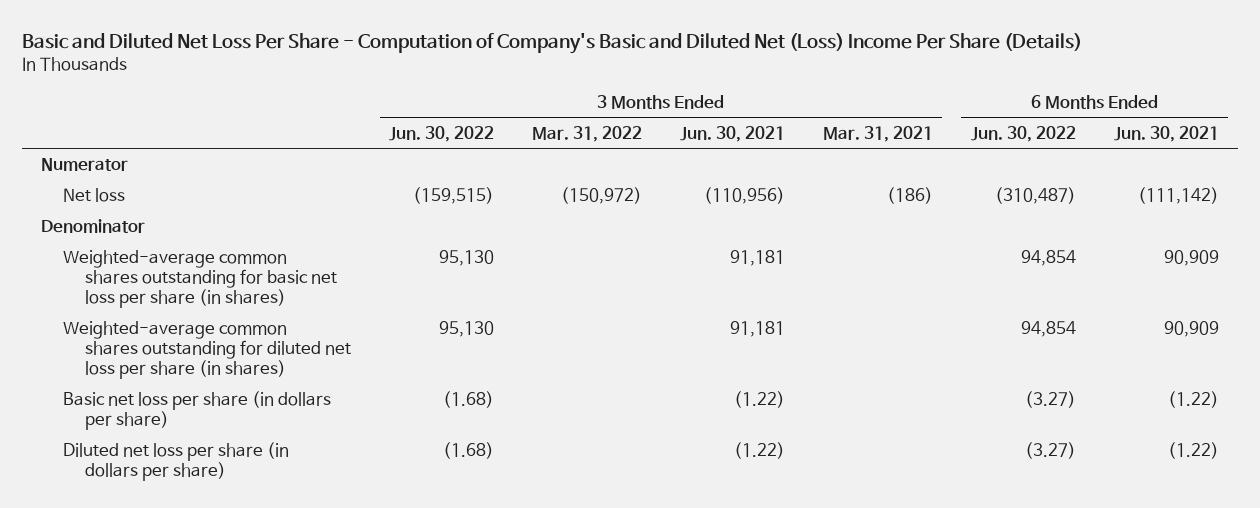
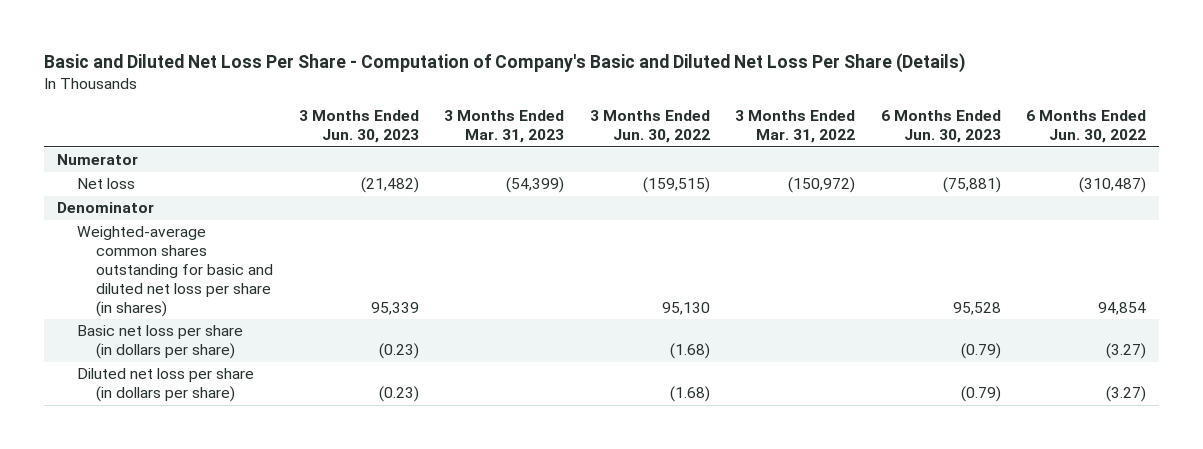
[22,32,1083,54] Basic and Diluted Net Loss Per Share - Computation of Company's Basic and Diluted Net (Loss) Income Per Share (Details) -> [43,52,965,73] Basic and Diluted Net Loss Per Share - Computation of Company's Basic and Diluted Net Loss Per Share (Details)
[679,125,785,142] Jun. 30, 2021 -> none
[822,125,933,142] Mar. 31, 2021 -> none
[1113,125,1219,142] Jun. 30, 2021 -> none
none -> [298,110,419,144] 3 Months Ended Jun. 30, 2023
none -> [444,110,565,144] 3 Months Ended Mar. 31, 2023
none -> [880,110,1001,144] 6 Months Ended Jun. 30, 2023
[63,321,352,380] Weighted-average common shares outstanding for diluted net loss per share (in shares) -> none
[63,250,338,309] Weighted-average common shares outstanding for basic net loss per share (in shares) -> [76,226,274,317] Weighted-average common shares outstanding for basic and diluted net loss per share (in shares)

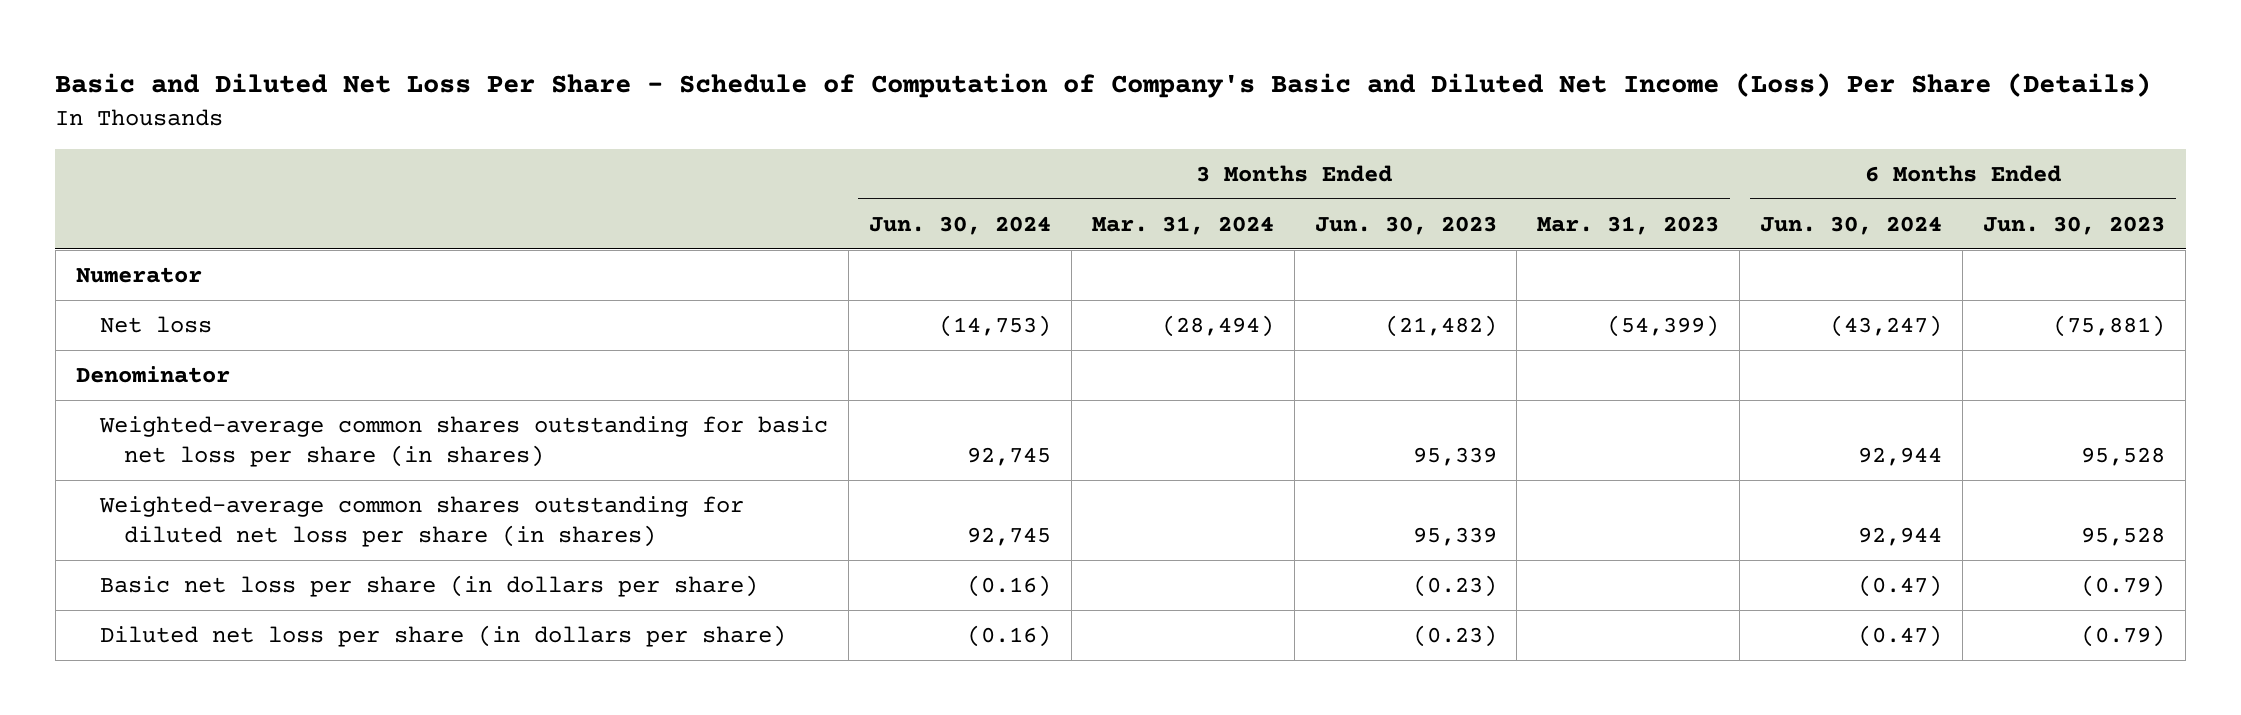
[43,52,965,73] Basic and Diluted Net Loss Per Share - Computation of Company's Basic and Diluted Net Loss Per Share (Details) -> [55,73,2152,99] Basic and Diluted Net Loss Per Share - Schedule of Computation of Company's Basic and Diluted Net Income (Loss) Per Share (Details)
[589,110,710,144] 3 Months Ended Jun. 30, 2022 -> none
[735,110,856,144] 3 Months Ended Mar. 31, 2022 -> none
[1026,110,1147,144] 6 Months Ended Jun. 30, 2022 -> none
none -> [868,215,1051,235] Jun. 30, 2024
none -> [1091,215,1274,235] Mar. 31, 2024
none -> [1760,215,1943,235] Jun. 30, 2024
[76,226,274,317] Weighted-average common shares outstanding for basic and diluted net loss per share (in shares) -> [98,415,828,468] Weighted-average common shares outstanding for basic net loss per share (in shares)
none -> [98,495,744,548] Weighted-average common shares outstanding for diluted net loss per share (in shares)

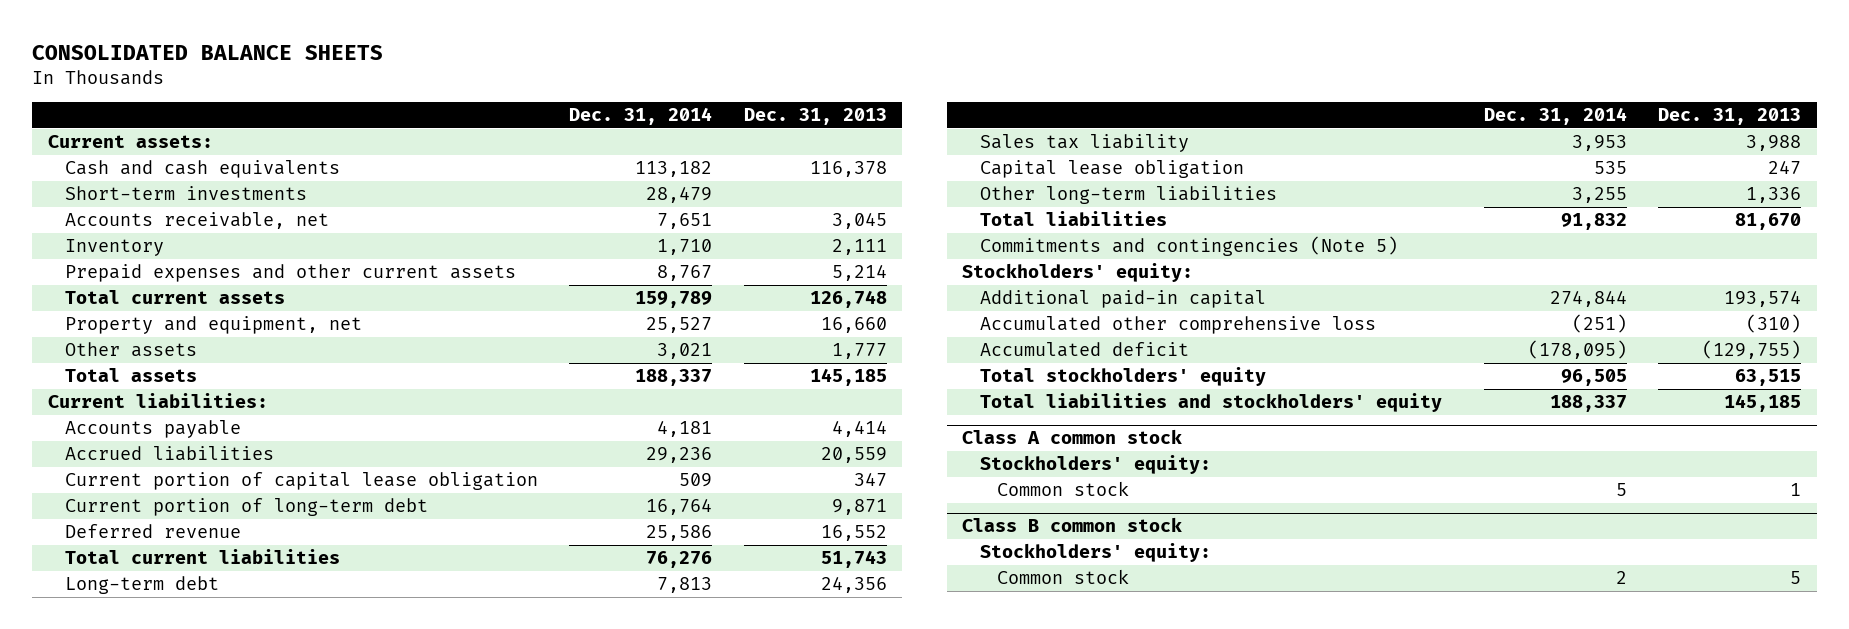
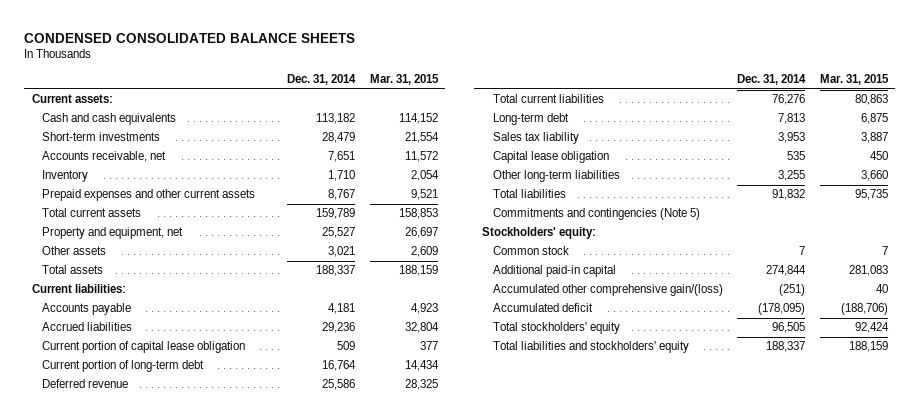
[32,45,384,61] CONSOLIDATED BALANCE SHEETS -> [24,32,356,43] CONDENSED CONSOLIDATED BALANCE SHEETS
[743,108,887,126] Dec. 31, 2013 -> none
none -> [369,74,439,86] Mar. 31, 2015
none -> [492,246,569,256] Common stock
[979,316,1376,335] Accumulated other comprehensive loss -> [492,284,723,297] Accumulated other comprehensive gain/(loss)
[962,429,1183,445] Class A common stock -> none
[979,455,1211,475] Stockholders' equity: -> none
[996,481,1129,497] Common stock -> none
[962,517,1183,533] Class B common stock -> none
[979,543,1211,563] Stockholders' equity: -> none
[996,569,1129,585] Common stock -> none

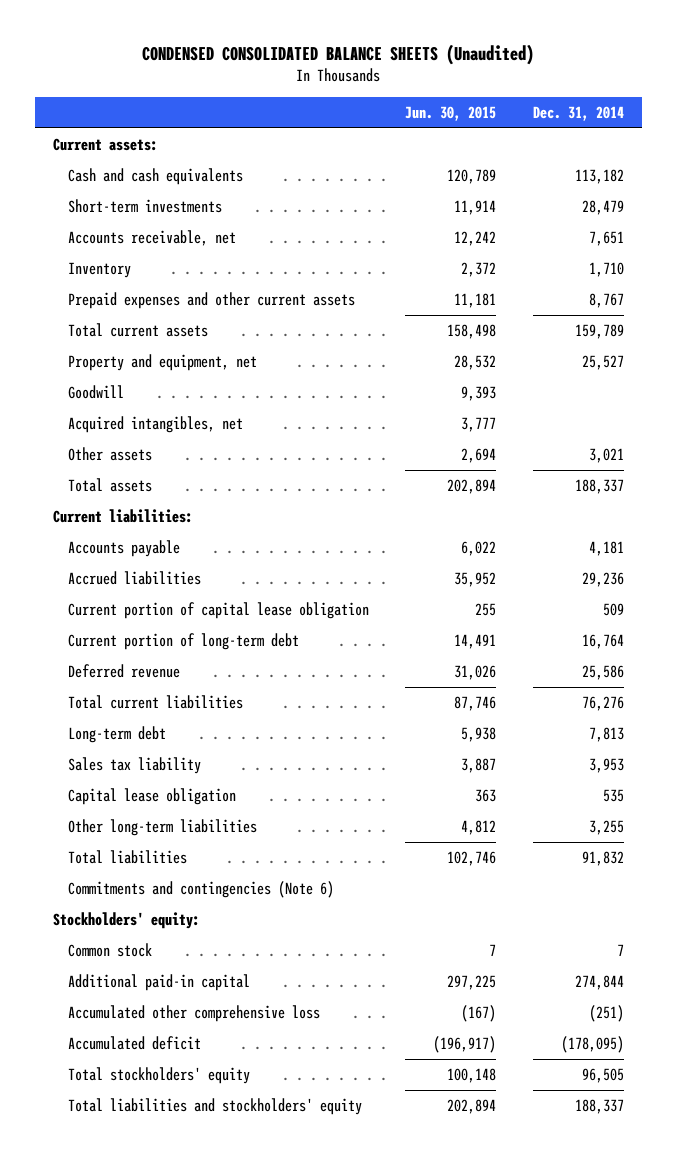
[24,32,356,43] CONDENSED CONSOLIDATED BALANCE SHEETS -> [142,43,535,65] CONDENSED CONSOLIDATED BALANCE SHEETS (Unaudited)
[369,74,439,86] Mar. 31, 2015 -> none
none -> [405,106,497,122] Jun. 30, 2015
none -> [68,384,125,399] Goodwill
none -> [68,415,244,433] Acquired intangibles, net
[492,208,700,221] Commitments and contingencies (Note 5) -> [68,880,335,898] Commitments and contingencies (Note 6)
[492,284,723,297] Accumulated other comprehensive gain/(loss) -> [68,1004,321,1022] Accumulated other comprehensive loss

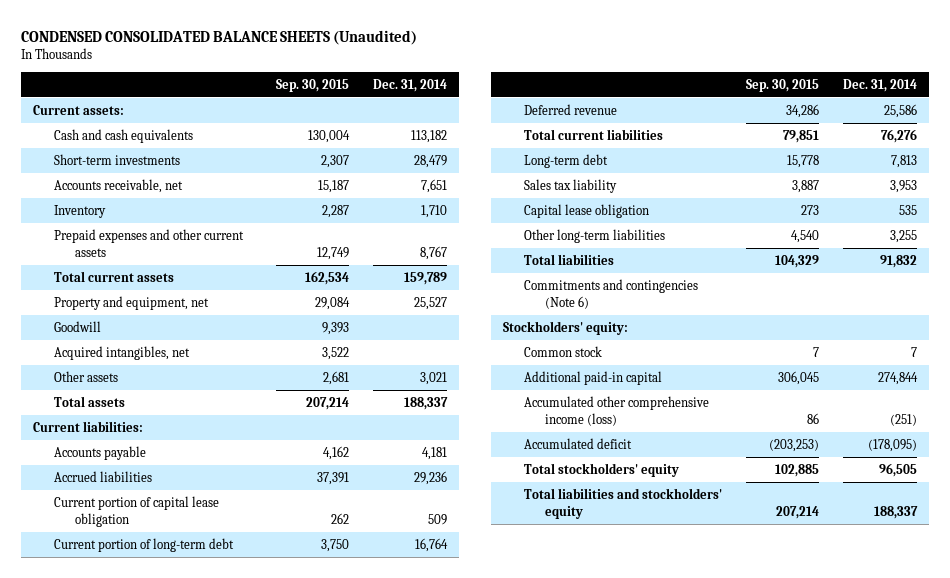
[405,106,497,122] Jun. 30, 2015 -> none
none -> [276,78,350,92] Sep. 30, 2015
[68,1004,321,1022] Accumulated other comprehensive loss -> [524,395,710,426] Accumulated other comprehensive income (loss)

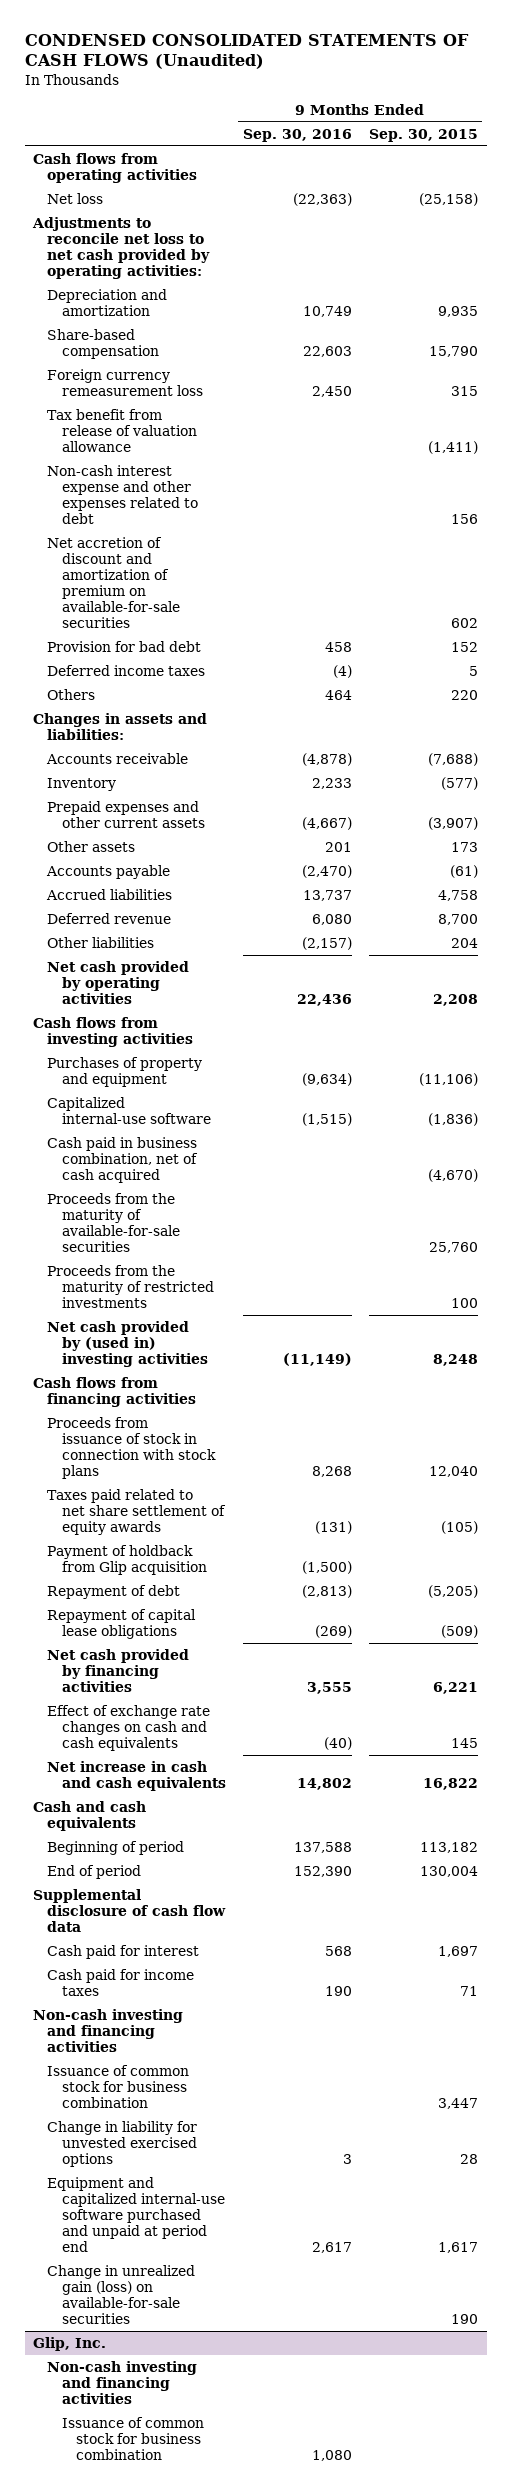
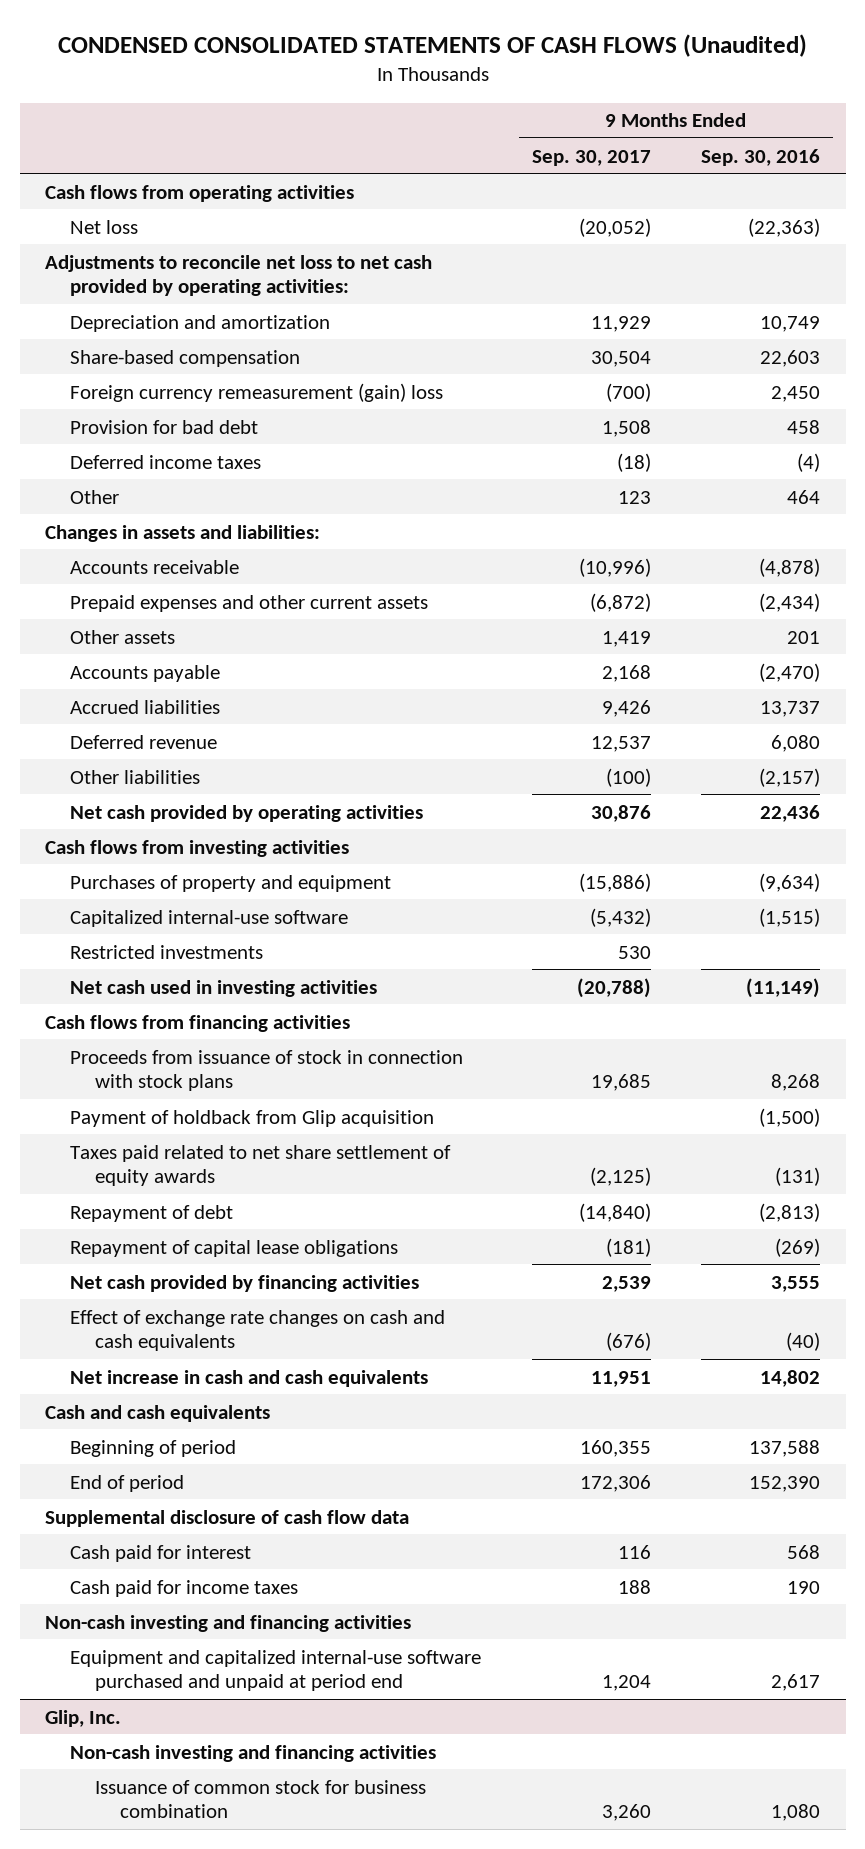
[369,128,479,142] Sep. 30, 2015 -> none
none -> [531,149,651,166] Sep. 30, 2017
[47,408,197,452] Tax benefit from release of valuation allowance -> none
[47,464,198,525] Non-cash interest expense and other expenses related to debt -> none
[47,536,180,629] Net accretion of discount and amortization of premium on available-for-sale securities -> none
[47,368,203,396] Foreign currency remeasurement loss -> [70,382,444,402] Foreign currency remeasurement (gain) loss
[47,688,96,700] Others -> [70,489,120,504] Other
[47,777,117,791] Inventory -> none
[301,816,352,830] (4,667) -> [759,592,821,612] (2,434)
[47,1136,198,1183] Cash paid in business combination, net of cash acquired -> none
[47,1192,180,1253] Proceeds from the maturity of available-for-sale securities -> none
[47,1264,214,1308] Proceeds from the maturity of restricted investments -> none
none -> [70,944,264,959] Restricted investments
[47,1320,208,1367] Net cash provided by (used in) investing activities -> [70,979,378,997] Net cash used in investing activities
[47,1488,226,1535] Taxes paid related to net share settlement of equity awards -> [70,1144,452,1186] Taxes paid related to net share settlement of equity awards
[47,2064,190,2108] Issuance of common stock for business combination -> none
[47,2120,198,2167] Change in liability for unvested exercised options -> none
[47,2264,196,2325] Change in unrealized gain (loss) on available-for-sale securities -> none

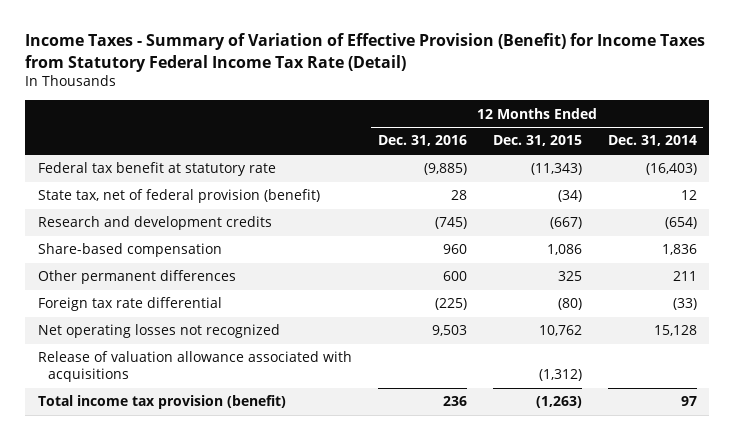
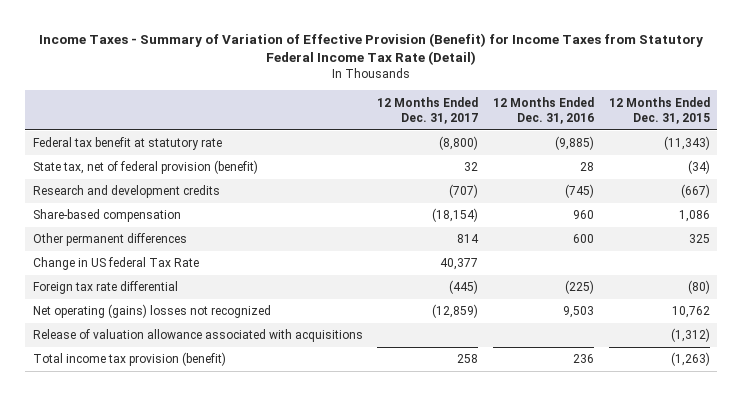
[607,135,697,147] Dec. 31, 2014 -> none
none -> [377,96,479,124] 12 Months Ended Dec. 31, 2017
none -> [32,257,199,271] Change in US federal Tax Rate
[37,324,280,339] Net operating losses not recognized -> [32,304,271,319] Net operating (gains) losses not recognized

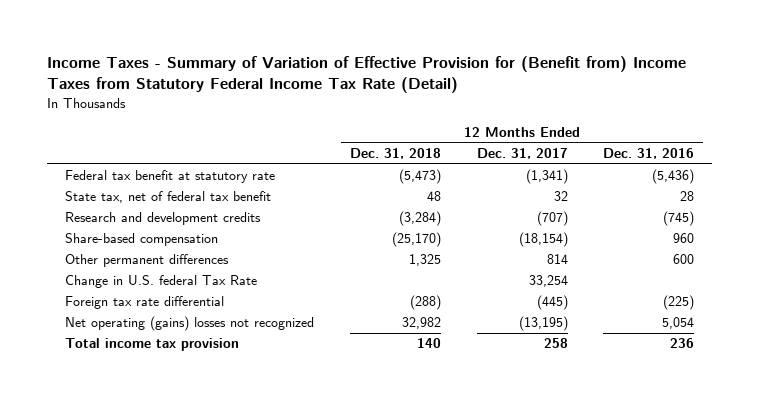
[39,32,704,66] Income Taxes - Summary of Variation of Effective Provision (Benefit) for Income Taxes from Statutory Federal Income Tax Rate (Detail) -> [46,56,686,94] Income Taxes - Summary of Variation of Effective Provision for (Benefit from) Income Taxes from Statutory Federal Income Tax Rate (Detail)
[608,96,710,124] 12 Months Ended Dec. 31, 2015 -> none
none -> [349,147,441,159] Dec. 31, 2018
[439,136,479,151] (8,800) -> [525,169,568,185] (1,341)
[555,136,595,151] (9,885) -> [652,169,695,185] (5,436)
[32,160,258,175] State tax, net of federal provision (benefit) -> [64,191,271,204] State tax, net of federal tax benefit
[32,257,199,271] Change in US federal Tax Rate -> [64,275,257,289] Change in U.S. federal Tax Rate
[440,258,479,271] 40,377 -> [528,275,568,288] 33,254
[32,329,363,343] Release of valuation allowance associated with acquisitions -> none
[432,304,479,319] (12,859) -> [518,316,568,332] (13,195)
[563,306,595,319] 9,503 -> [662,317,695,330] 5,054
[32,352,226,367] Total income tax provision (benefit) -> [64,338,239,352] Total income tax provision

